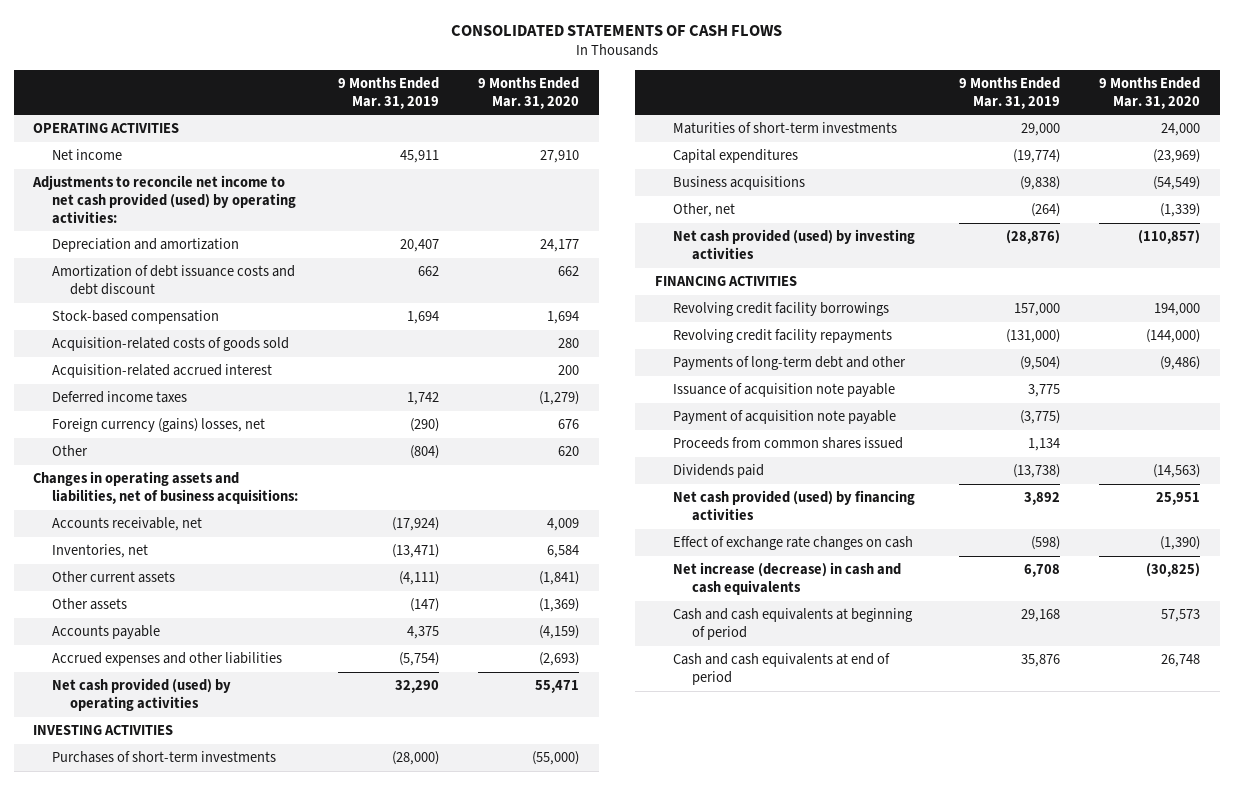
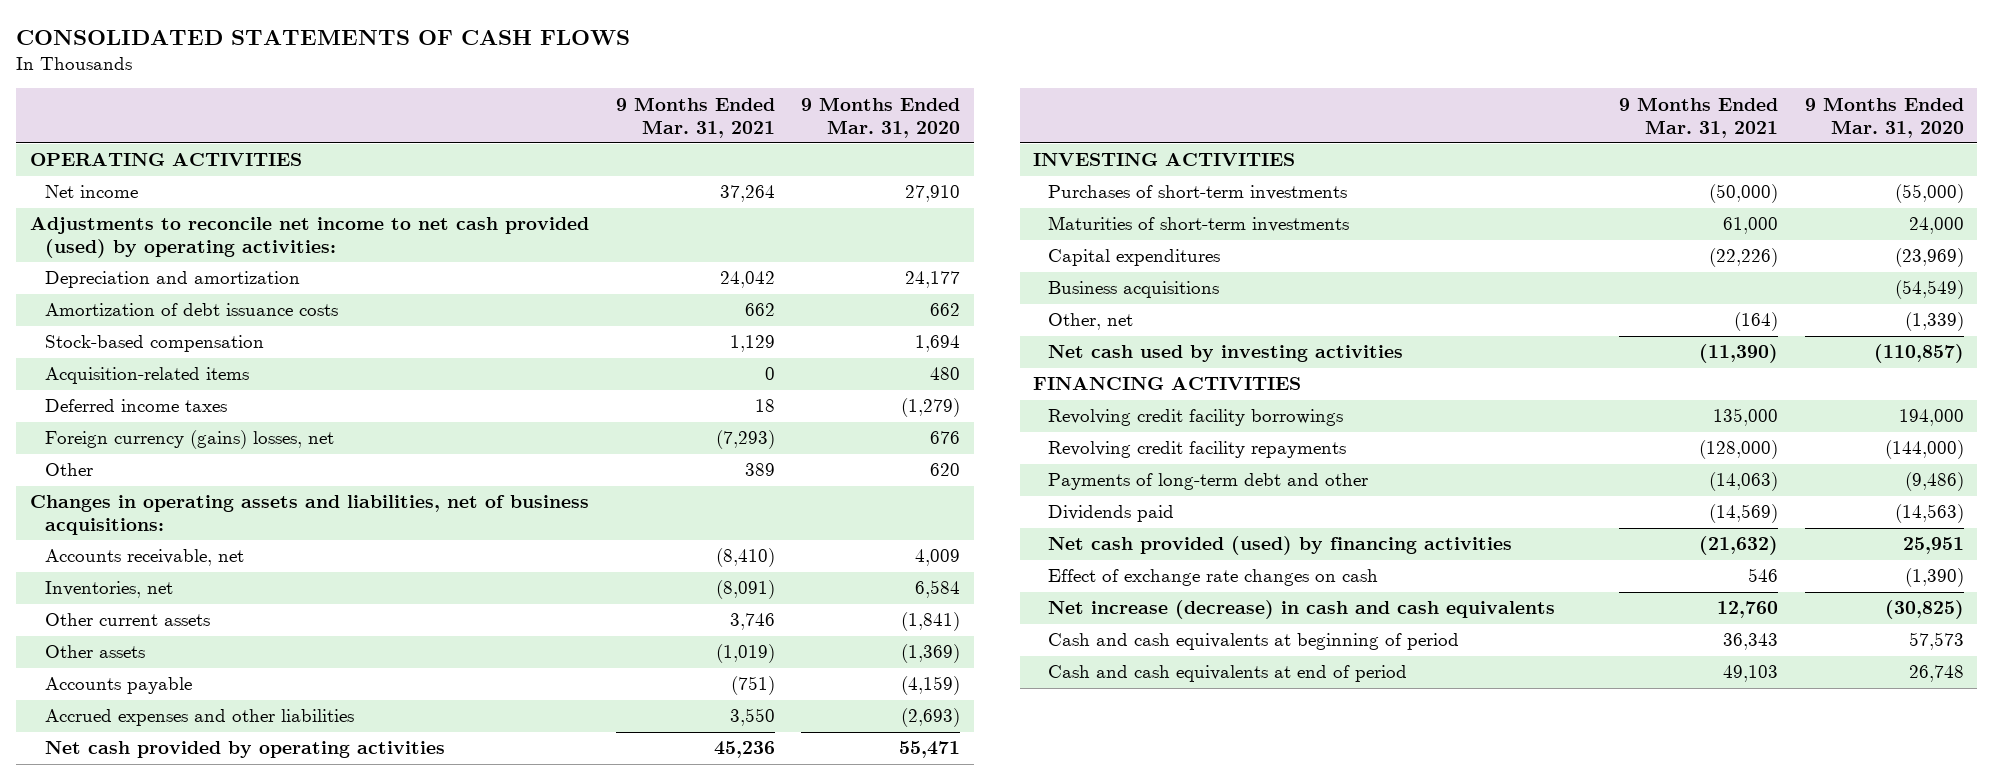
[337,76,439,109] 9 Months Ended Mar. 31, 2019 -> none
none -> [615,96,775,138] 9 Months Ended Mar. 31, 2021
[51,265,295,295] Amortization of debt issuance costs and debt discount -> [44,303,338,317] Amortization of debt issuance costs
[51,337,289,352] Acquisition-related costs of goods sold -> none
[51,364,272,379] Acquisition-related accrued interest -> none
none -> [44,367,249,385] Acquisition-related items
[51,678,231,711] Net cash provided (used) by operating activities -> [44,741,445,759] Net cash provided by operating activities
[673,229,916,260] Net cash provided (used) by investing activities -> [1048,345,1404,363] Net cash used by investing activities
[673,383,896,398] Issuance of acquisition note payable -> none
[673,410,897,425] Payment of acquisition note payable -> none
[673,437,904,450] Proceeds from common shares issued -> none

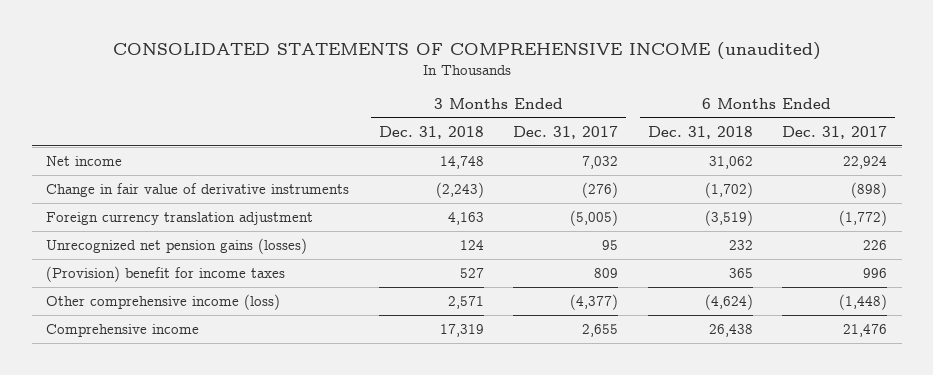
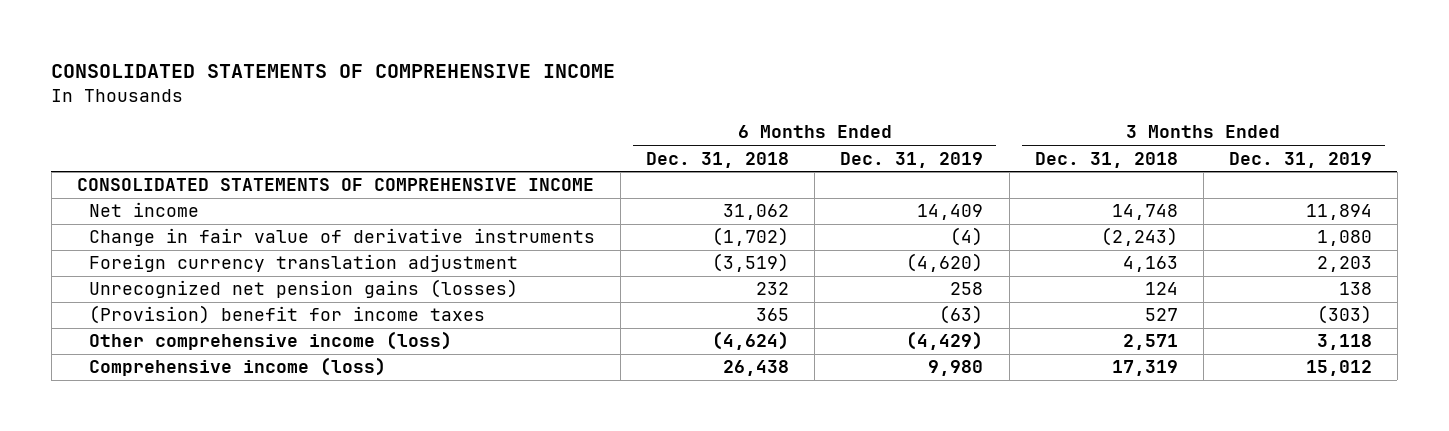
[112,41,821,60] CONSOLIDATED STATEMENTS OF COMPREHENSIVE INCOME (unaudited) -> [51,64,616,79] CONSOLIDATED STATEMENTS OF COMPREHENSIVE INCOME
[513,125,619,139] Dec. 31, 2017 -> none
[782,125,888,139] Dec. 31, 2017 -> none
none -> [840,151,984,168] Dec. 31, 2019
none -> [1228,151,1372,168] Dec. 31, 2019
none -> [76,178,594,192] CONSOLIDATED STATEMENTS OF COMPREHENSIVE INCOME
[46,324,200,338] Comprehensive income -> [89,357,387,377] Comprehensive income (loss)

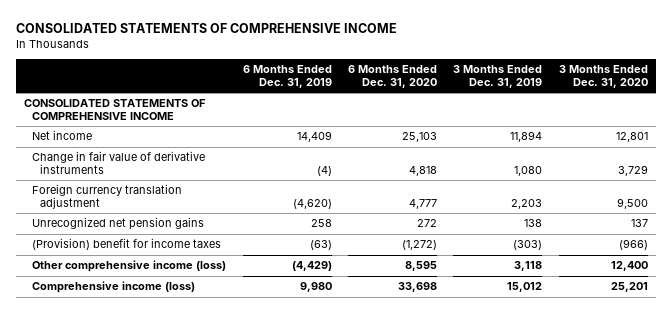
[646,151,790,168] Dec. 31, 2018 -> none
[1034,151,1178,168] Dec. 31, 2018 -> none
none -> [347,65,437,88] 6 Months Ended Dec. 31, 2020
none -> [558,65,648,88] 3 Months Ended Dec. 31, 2020
[89,279,519,299] Unrecognized net pension gains (losses) -> [32,217,205,231] Unrecognized net pension gains

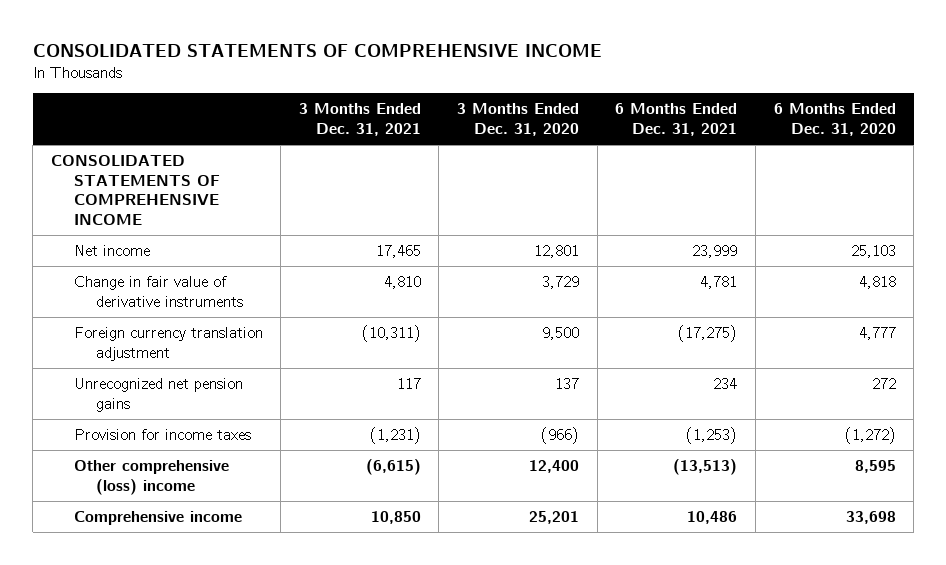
[242,65,332,88] 6 Months Ended Dec. 31, 2019 -> none
[453,65,543,88] 3 Months Ended Dec. 31, 2019 -> none
none -> [298,103,421,136] 3 Months Ended Dec. 31, 2021
none -> [615,103,738,136] 6 Months Ended Dec. 31, 2021
[32,238,222,251] (Provision) benefit for income taxes -> [73,428,251,440] Provision for income taxes
[32,260,227,273] Other comprehensive income (loss) -> [73,459,229,495] Other comprehensive (loss) income
[32,281,196,294] Comprehensive income (loss) -> [73,510,242,525] Comprehensive income

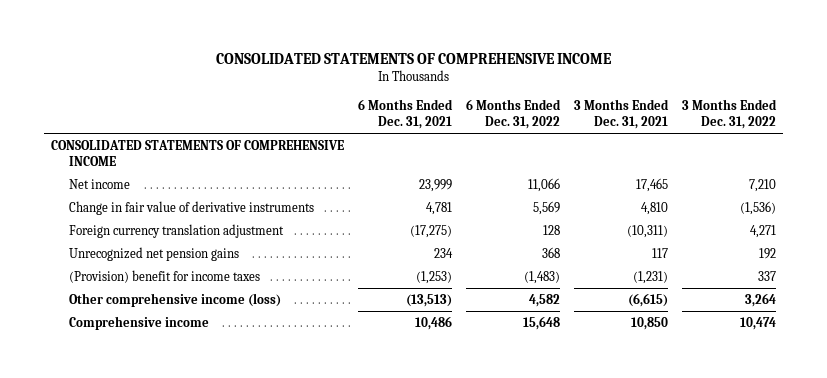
[457,103,580,136] 3 Months Ended Dec. 31, 2020 -> none
[773,103,896,136] 6 Months Ended Dec. 31, 2020 -> none
none -> [466,98,562,129] 6 Months Ended Dec. 31, 2022
none -> [682,98,778,129] 3 Months Ended Dec. 31, 2022
[73,428,251,440] Provision for income taxes -> [68,269,260,283] (Provision) benefit for income taxes
[73,459,229,495] Other comprehensive (loss) income -> [68,292,281,307] Other comprehensive income (loss)

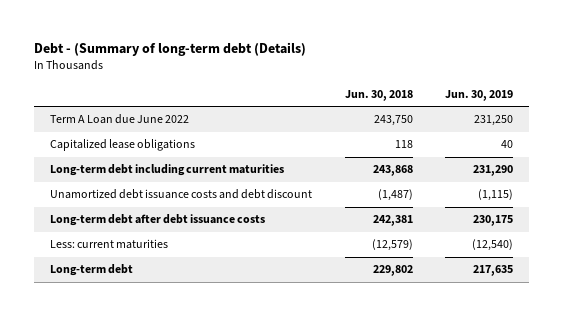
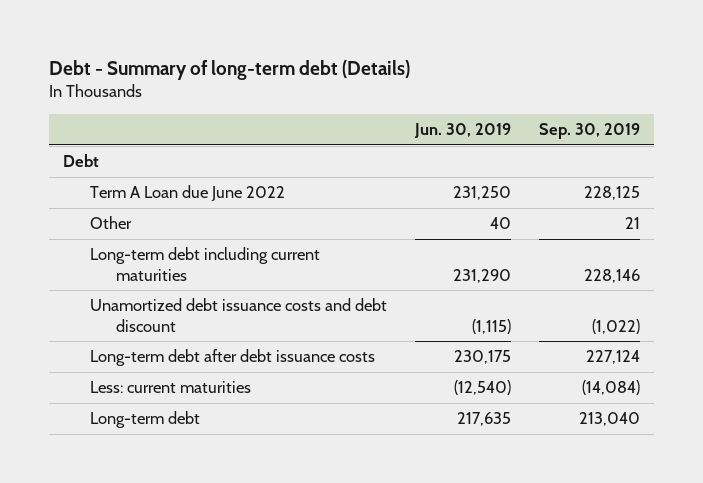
[34,41,307,56] Debt - (Summary of long-term debt (Details) -> [49,60,411,81] Debt - Summary of long-term debt (Details)
[344,89,413,101] Jun. 30, 2018 -> none
none -> [538,122,640,139] Sep. 30, 2019
none -> [63,154,100,168] Debt
[50,139,196,152] Capitalized lease obligations -> none
none -> [89,216,132,230] Other

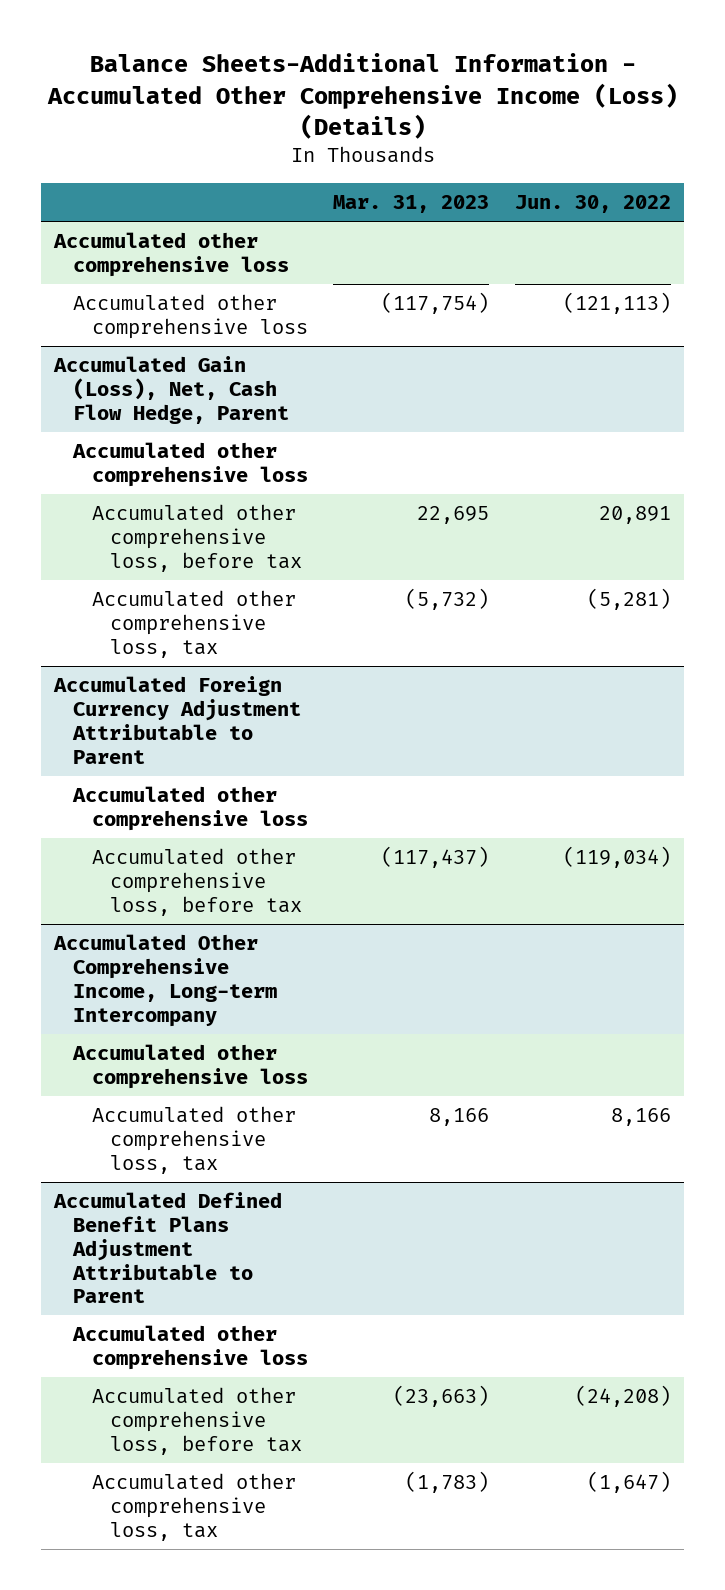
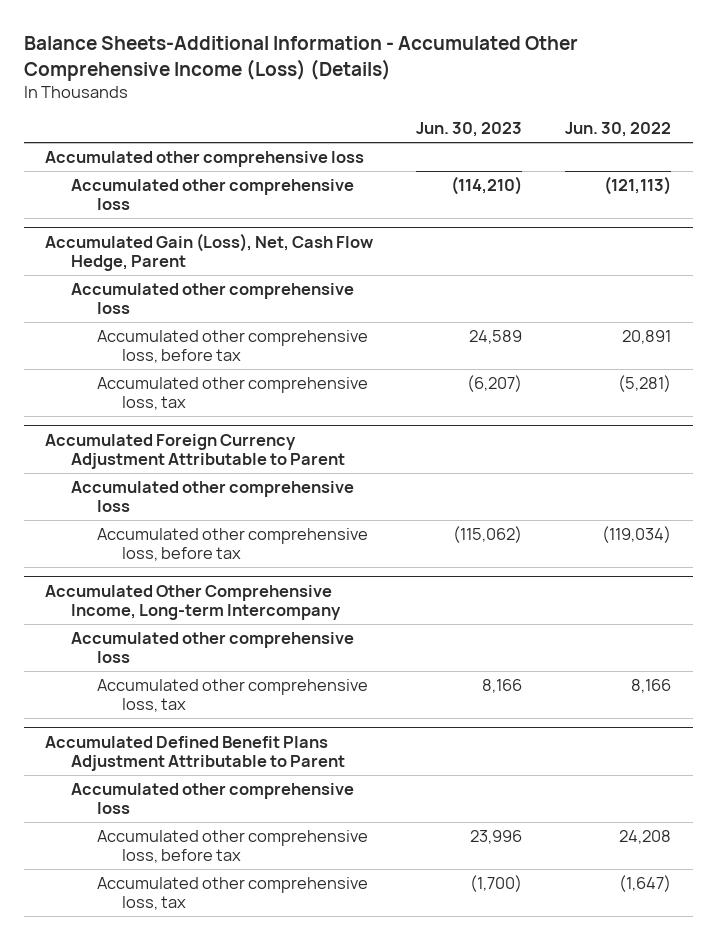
[333,195,490,214] Mar. 31, 2023 -> none
none -> [416,122,523,138] Jun. 30, 2023
[575,1385,672,1408] (24,208) -> [619,829,672,844] 24,208

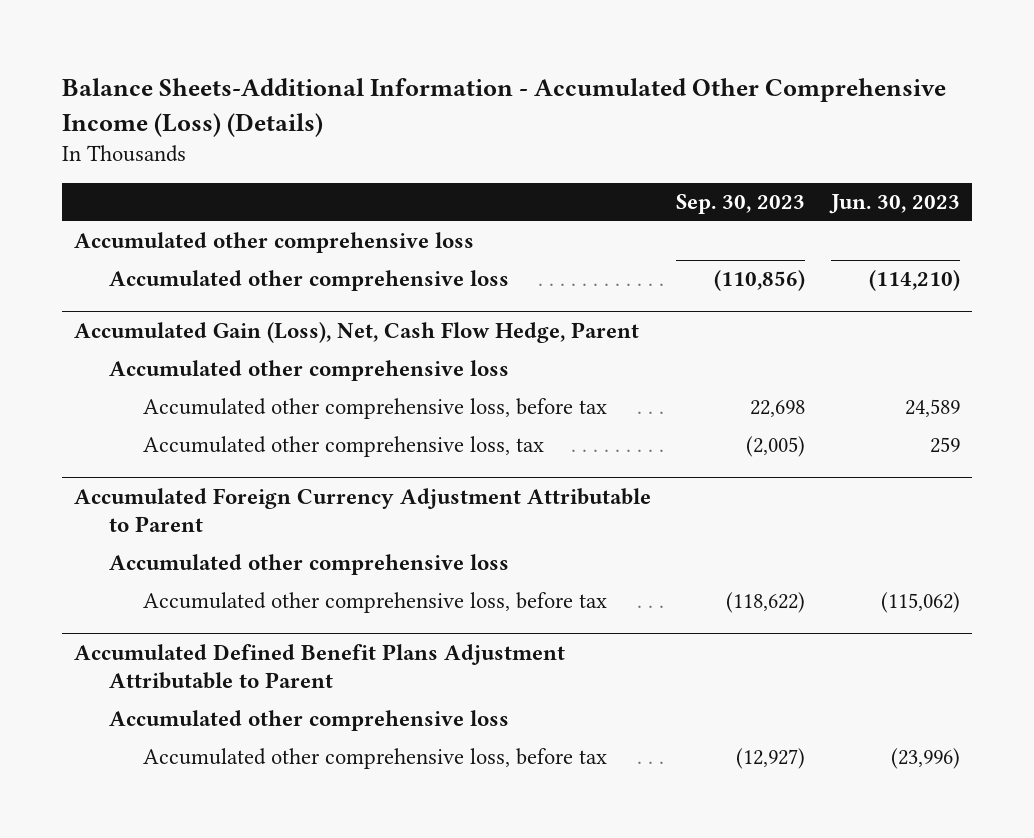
[565,122,672,138] Jun. 30, 2022 -> none
none -> [676,194,806,215] Sep. 30, 2023
[467,374,523,392] (6,207) -> [929,437,960,454] 259
[45,584,342,620] Accumulated Other Comprehensive Income, Long-term Intercompany -> none
[71,631,355,664] Accumulated other comprehensive loss -> none
[96,678,368,713] Accumulated other comprehensive loss, tax -> none
[96,876,368,911] Accumulated other comprehensive loss, tax -> none
[470,829,523,844] 23,996 -> [890,748,960,770] (23,996)

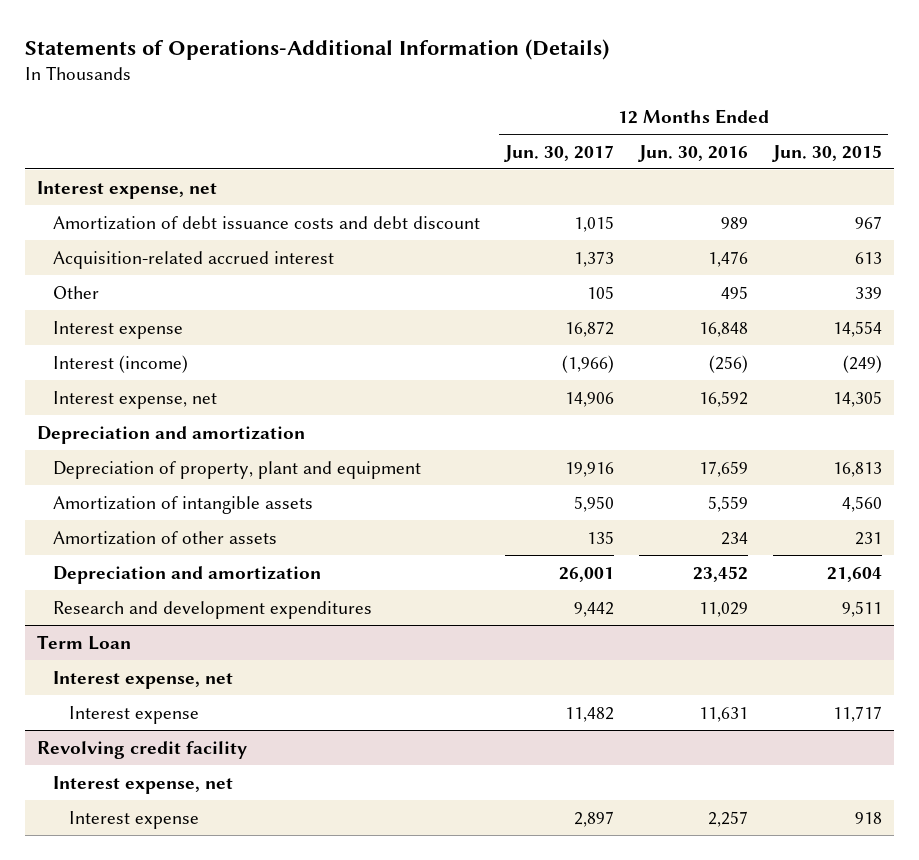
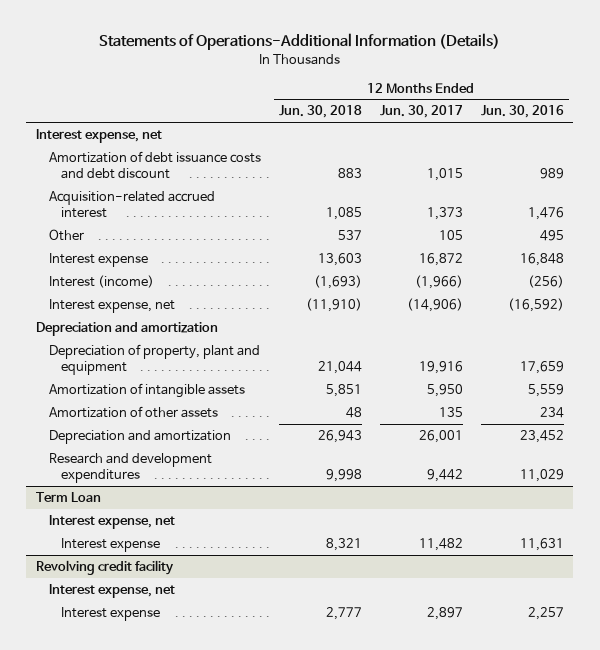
[771,144,882,162] Jun. 30, 2015 -> none
none -> [278,105,362,119] Jun. 30, 2018
[565,391,615,407] 14,906 -> [406,297,463,312] (14,906)
[699,390,749,407] 16,592 -> [507,297,564,312] (16,592)

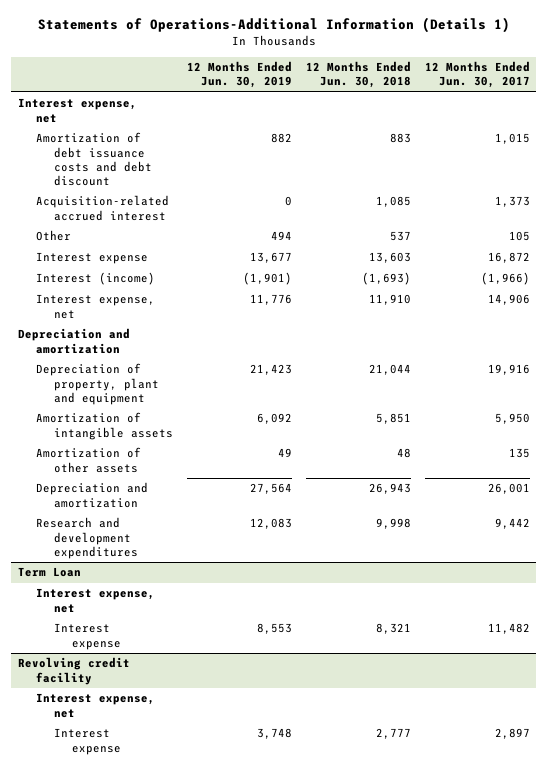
[98,33,500,51] Statements of Operations-Additional Information (Details) -> [37,17,510,34] Statements of Operations-Additional Information (Details 1)
[480,105,564,119] Jun. 30, 2016 -> none
none -> [187,61,293,89] 12 Months Ended Jun. 30, 2019
[305,297,362,312] (11,910) -> [368,294,411,306] 11,910
[406,297,463,312] (14,906) -> [487,294,530,306] 14,906

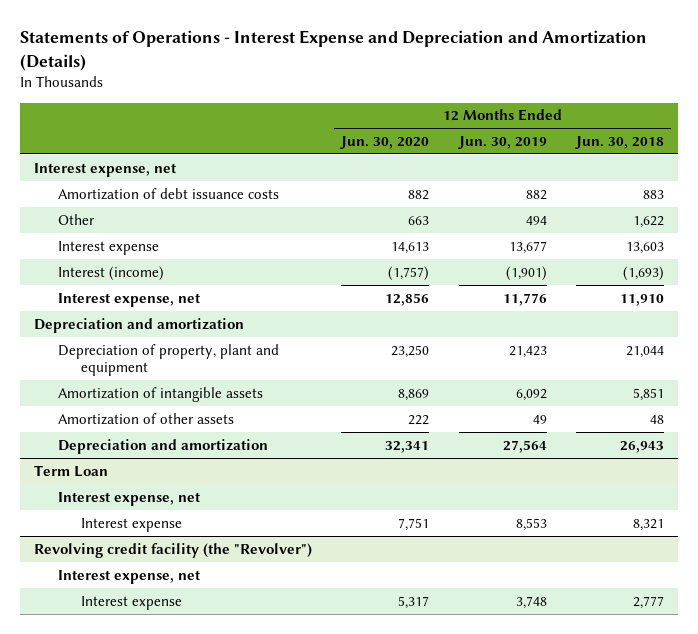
[37,17,510,34] Statements of Operations-Additional Information (Details 1) -> [19,30,647,71] Statements of Operations - Interest Expense and Depreciation and Amortization (Details)
[424,61,530,89] 12 Months Ended Jun. 30, 2017 -> none
none -> [340,136,430,150] Jun. 30, 2020
[36,195,170,221] Acquisition-related accrued interest -> none
[36,132,153,186] Amortization of debt issuance costs and debt discount -> [57,187,279,200] Amortization of debt issuance costs
[389,231,411,242] 537 -> [632,215,664,228] 1,622
[36,517,139,559] Research and development expenditures -> none
[18,657,131,685] Revolving credit facility -> [34,542,313,558] Revolving credit facility (the "Revolver")

